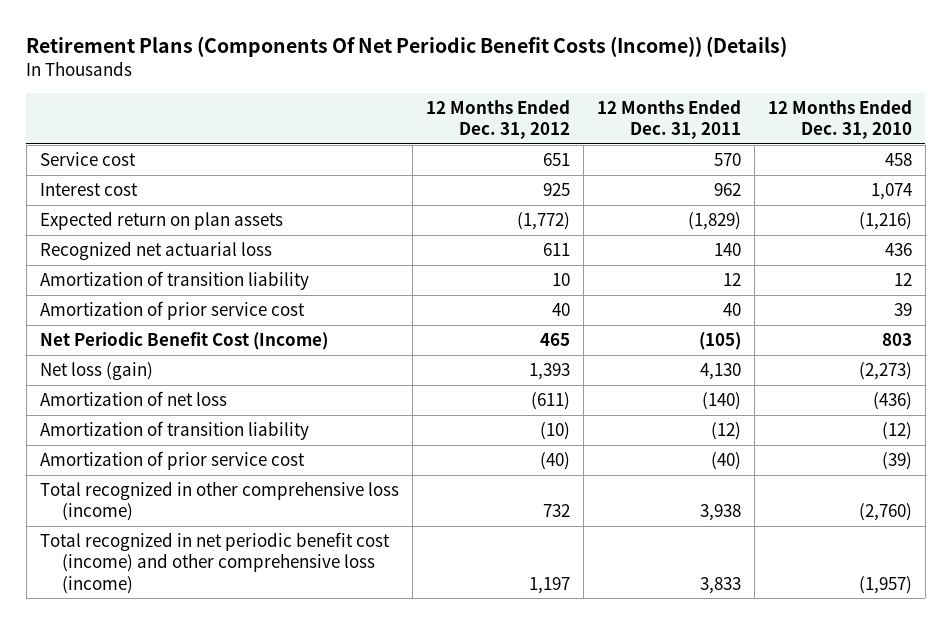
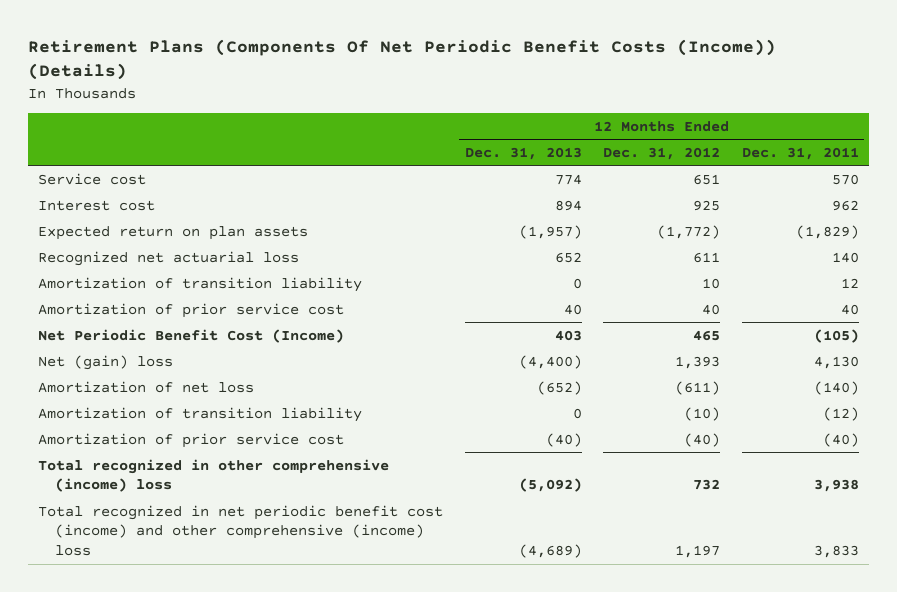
[767,99,912,140] 12 Months Ended Dec. 31, 2010 -> none
none -> [464,146,582,160] Dec. 31, 2013
[39,361,153,380] Net loss (gain) -> [38,354,174,370] Net (gain) loss
[39,480,399,522] Total recognized in other comprehensive loss (income) -> [38,458,390,493] Total recognized in other comprehensive (income) loss
[39,531,390,594] Total recognized in net periodic benefit cost (income) and other comprehensive loss (income) -> [38,504,444,557] Total recognized in net periodic benefit cost (income) and other comprehensive (income) loss

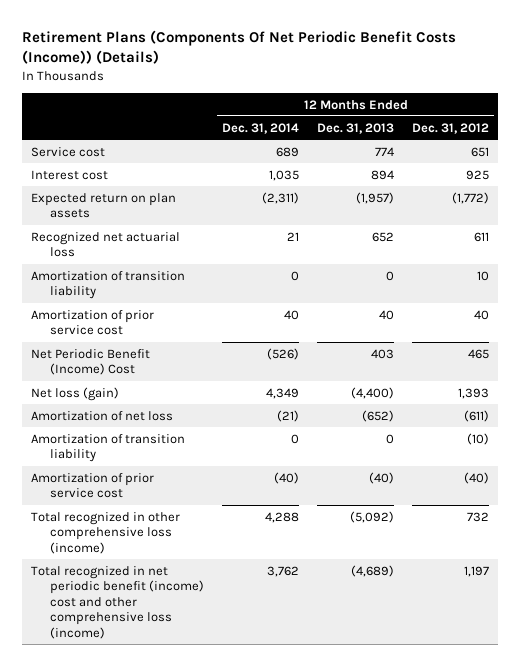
[741,146,859,160] Dec. 31, 2011 -> none
none -> [221,122,299,134] Dec. 31, 2014
[38,328,345,343] Net Periodic Benefit Cost (Income) -> [30,348,150,376] Net Periodic Benefit (Income) Cost
[38,354,174,370] Net (gain) loss -> [30,386,119,401] Net loss (gain)
[38,458,390,493] Total recognized in other comprehensive (income) loss -> [30,511,180,554] Total recognized in other comprehensive loss (income)
[38,504,444,557] Total recognized in net periodic benefit cost (income) and other comprehensive (income) loss -> [30,565,204,639] Total recognized in net periodic benefit (income) cost and other comprehensive loss (income)

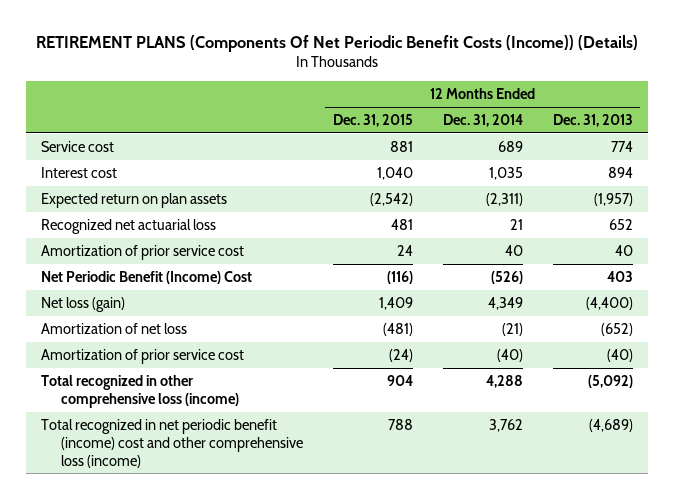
[21,30,456,65] Retirement Plans (Components Of Net Periodic Benefit Costs (Income)) (Details) -> [35,34,638,52] RETIREMENT PLANS (Components Of Net Periodic Benefit Costs (Income)) (Details)
[412,122,490,134] Dec. 31, 2012 -> none
none -> [332,114,413,128] Dec. 31, 2015
[30,270,185,300] Amortization of transition liability -> none
[30,433,185,463] Amortization of transition liability -> none

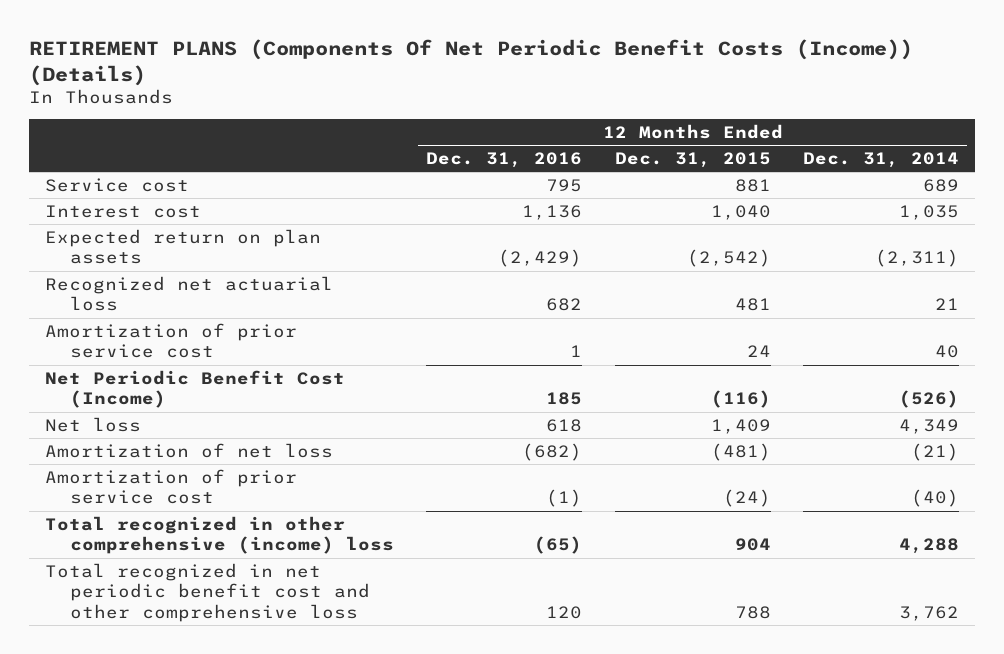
[552,114,633,128] Dec. 31, 2013 -> none
none -> [426,151,583,168] Dec. 31, 2016
[40,270,252,284] Net Periodic Benefit (Income) Cost -> [45,369,346,409] Net Periodic Benefit Cost (Income)
[40,296,125,312] Net loss (gain) -> [45,416,142,432] Net loss
[40,374,239,408] Total recognized in other comprehensive loss (income) -> [45,515,395,555] Total recognized in other comprehensive (income) loss
[40,418,303,468] Total recognized in net periodic benefit (income) cost and other comprehensive loss (income) -> [45,562,371,623] Total recognized in net periodic benefit cost and other comprehensive loss

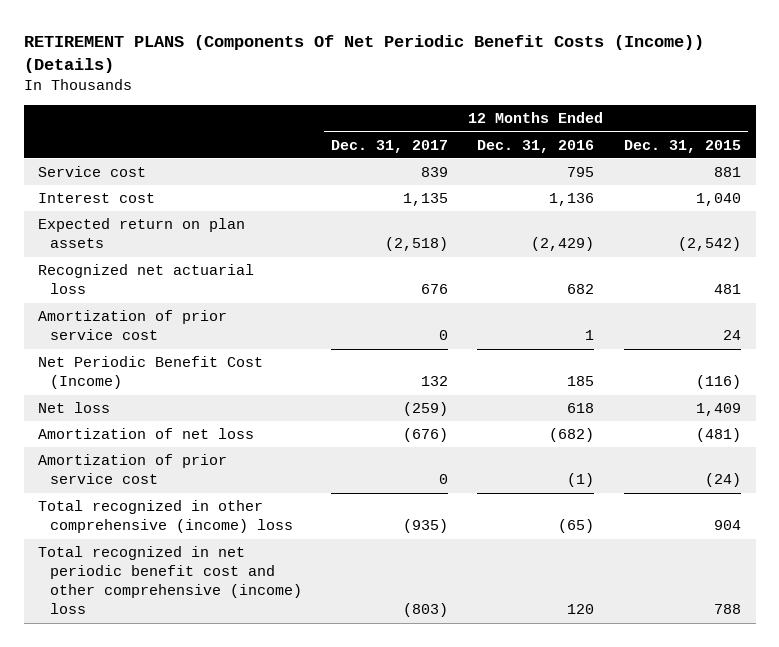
[803,151,960,168] Dec. 31, 2014 -> none
none -> [330,139,448,153] Dec. 31, 2017
[45,562,371,623] Total recognized in net periodic benefit cost and other comprehensive loss -> [38,546,302,615] Total recognized in net periodic benefit cost and other comprehensive (income) loss

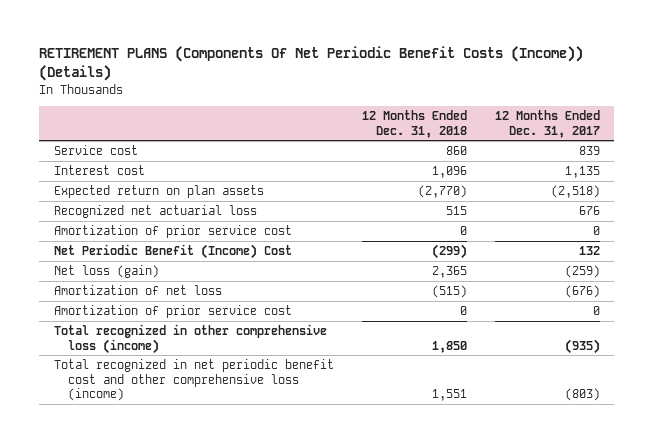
[477,139,595,153] Dec. 31, 2016 -> none
[623,139,741,153] Dec. 31, 2015 -> none
none -> [361,110,467,138] 12 Months Ended Dec. 31, 2018
[38,356,264,390] Net Periodic Benefit Cost (Income) -> [53,244,292,260] Net Periodic Benefit (Income) Cost
[38,402,111,414] Net loss -> [53,265,159,279] Net loss (gain)
[38,500,293,534] Total recognized in other comprehensive (income) loss -> [53,324,327,354] Total recognized in other comprehensive loss (income)
[38,546,302,615] Total recognized in net periodic benefit cost and other comprehensive (income) loss -> [53,359,334,402] Total recognized in net periodic benefit cost and other comprehensive loss (income)

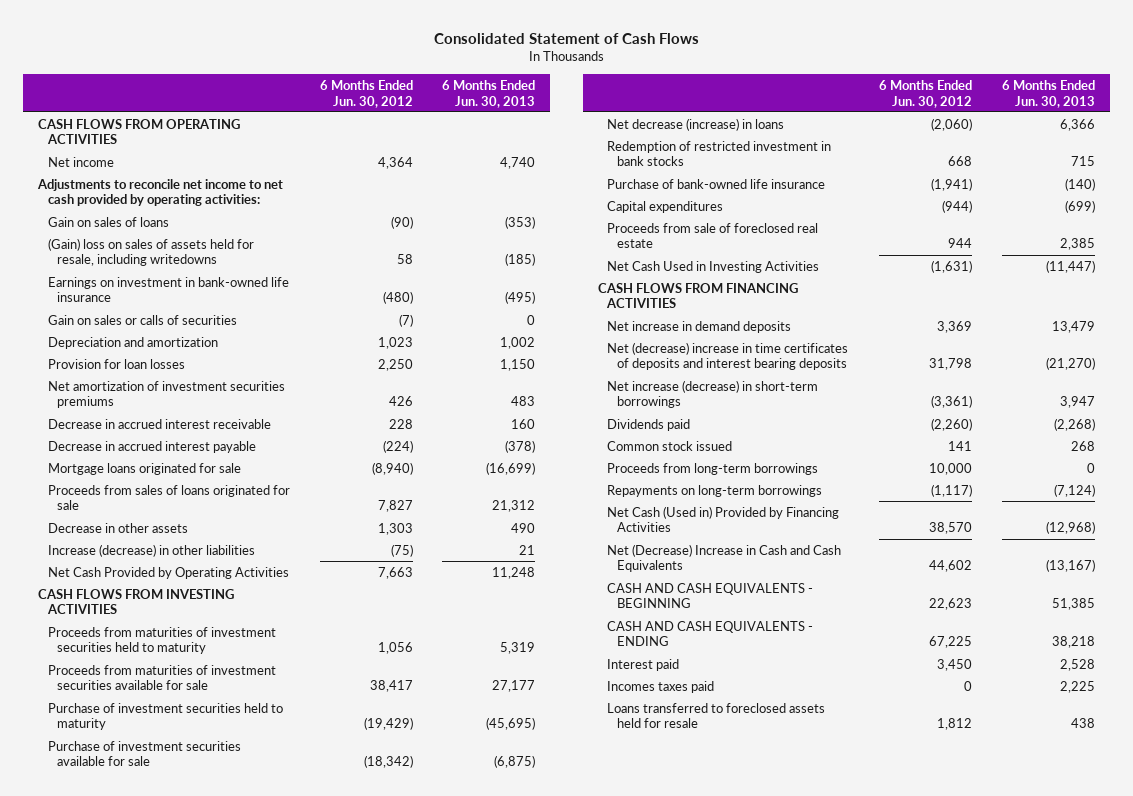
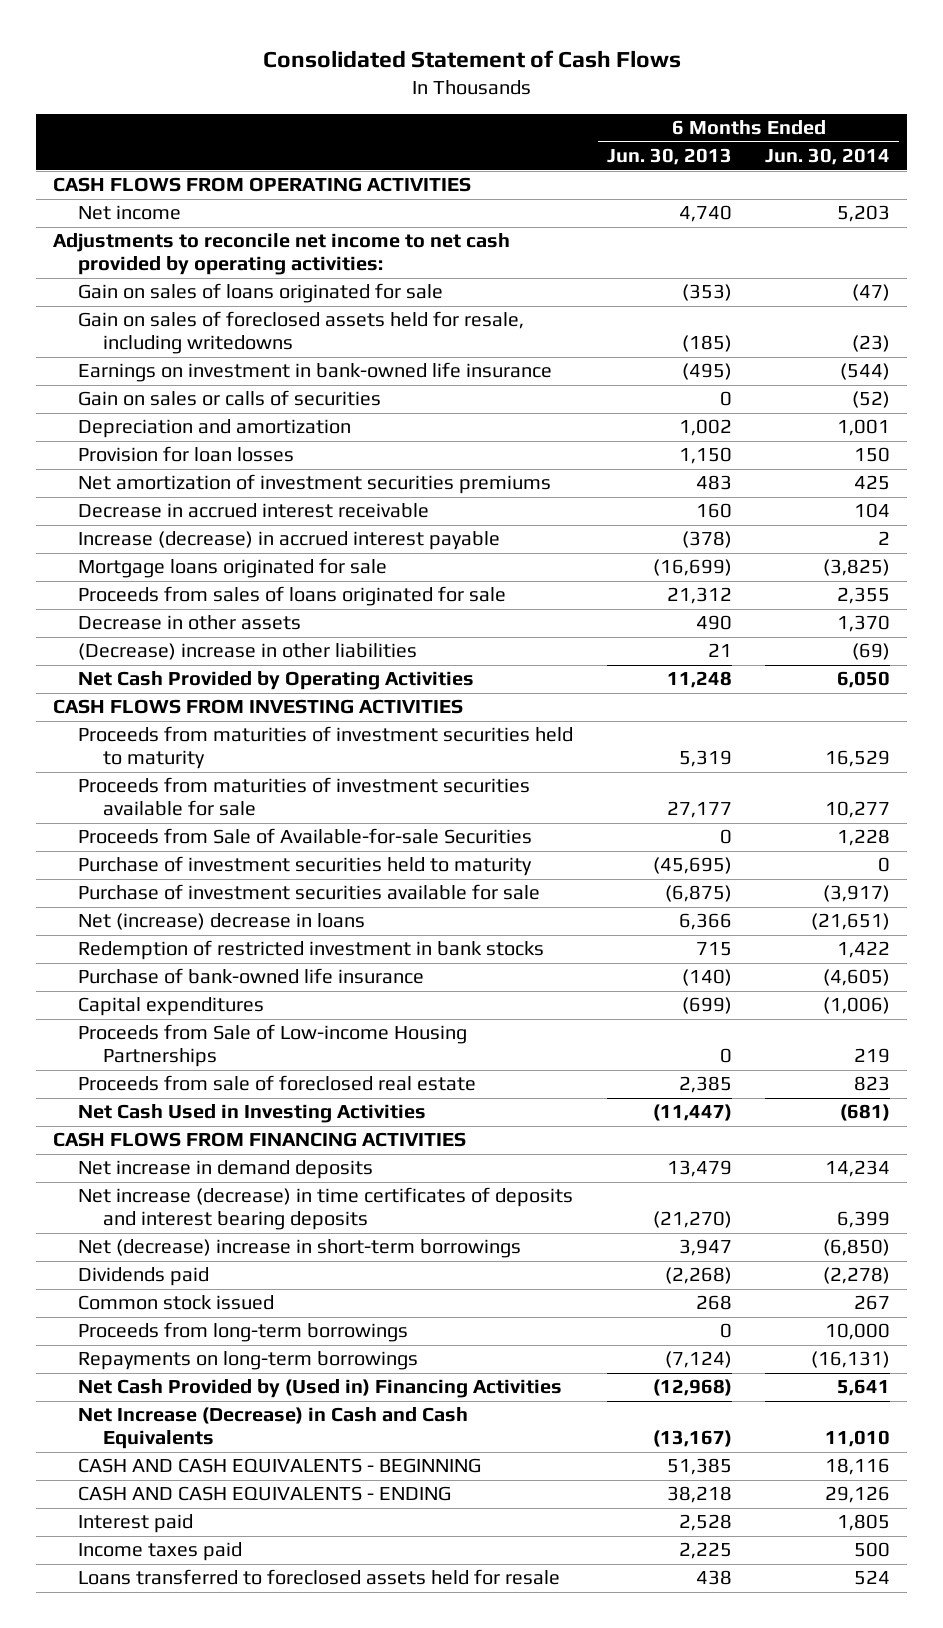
[319,80,413,108] 6 Months Ended Jun. 30, 2012 -> none
none -> [765,148,891,166] Jun. 30, 2014
[47,216,169,227] Gain on sales of loans -> [78,283,444,304] Gain on sales of loans originated for sale
[47,237,254,267] (Gain) loss on sales of assets held for resale, including writedowns -> [78,311,525,355] Gain on sales of foreclosed assets held for resale, including writedowns
[47,440,256,453] Decrease in accrued interest payable -> [78,531,501,551] Increase (decrease) in accrued interest payable
[47,543,255,557] Increase (decrease) in other liabilities -> [78,643,418,661] (Decrease) increase in other liabilities
none -> [78,828,533,845] Proceeds from Sale of Available-for-sale Securities
[607,117,785,131] Net decrease (increase) in loans -> [78,913,366,931] Net (increase) decrease in loans
none -> [78,1024,468,1068] Proceeds from Sale of Low-income Housing Partnerships
[607,341,849,371] Net (decrease) increase in time certificates of deposits and interest bearing deposits -> [78,1187,574,1231] Net increase (decrease) in time certificates of deposits and interest bearing deposits
[607,379,819,409] Net increase (decrease) in short-term borrowings -> [78,1239,522,1259] Net (decrease) increase in short-term borrowings
[607,505,840,533] Net Cash (Used in) Provided by Financing Activities -> [78,1379,563,1399] Net Cash Provided by (Used in) Financing Activities
[607,543,842,573] Net (Decrease) Increase in Cash and Cash Equivalents -> [78,1407,469,1450] Net Increase (Decrease) in Cash and Cash Equivalents
[607,680,715,693] Incomes taxes paid -> [78,1542,243,1562] Income taxes paid

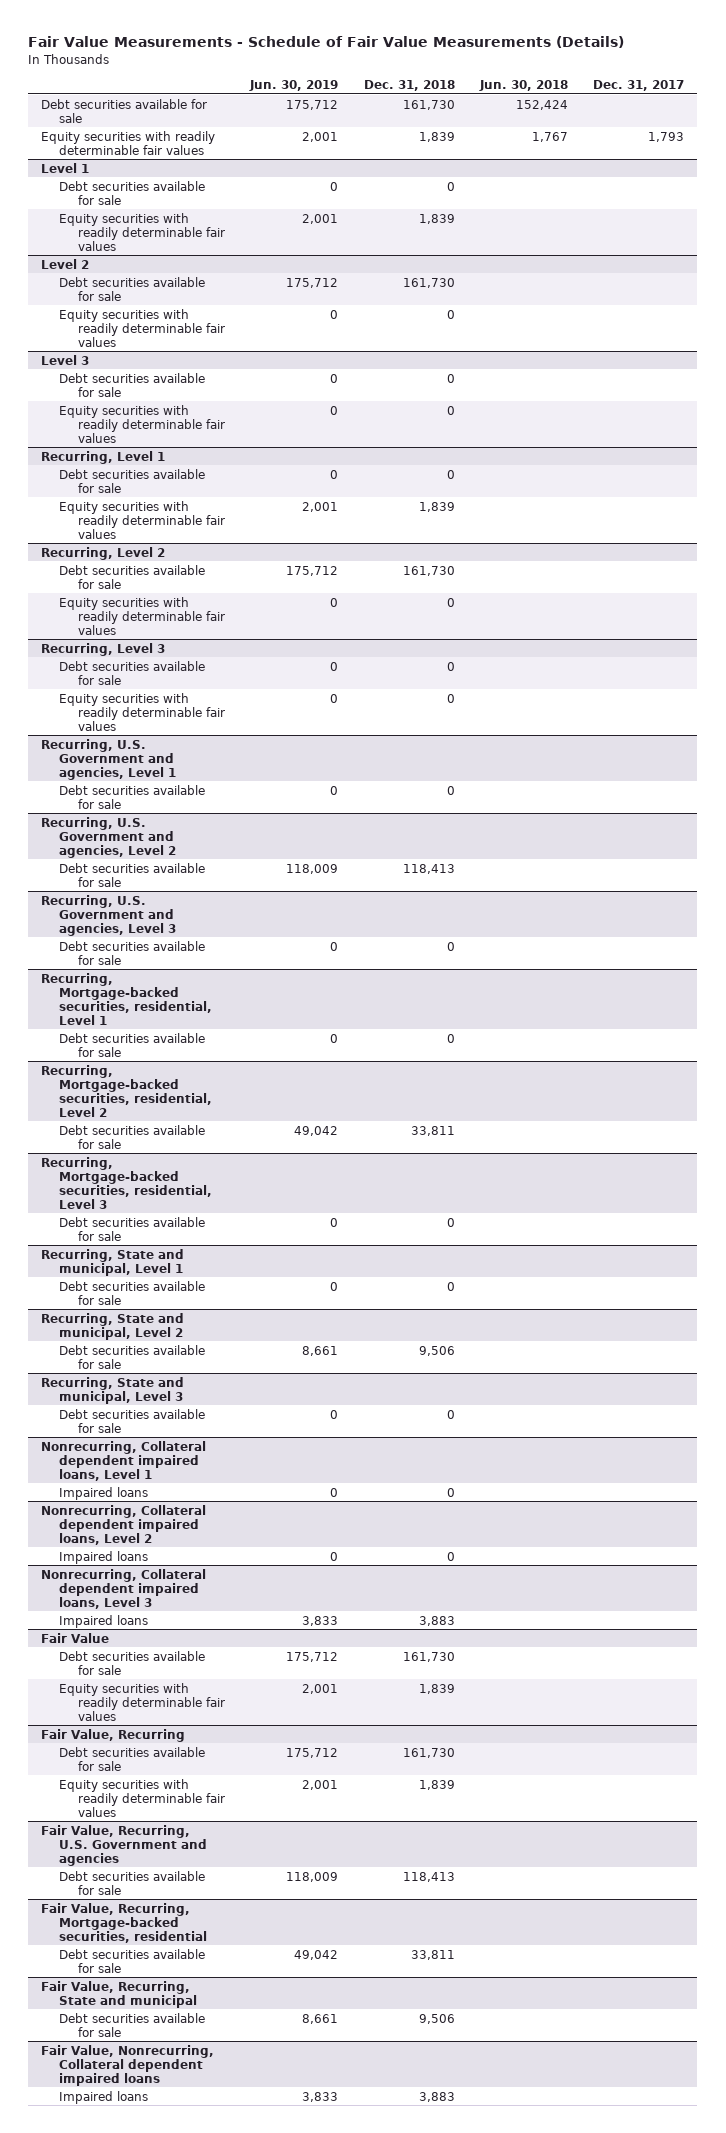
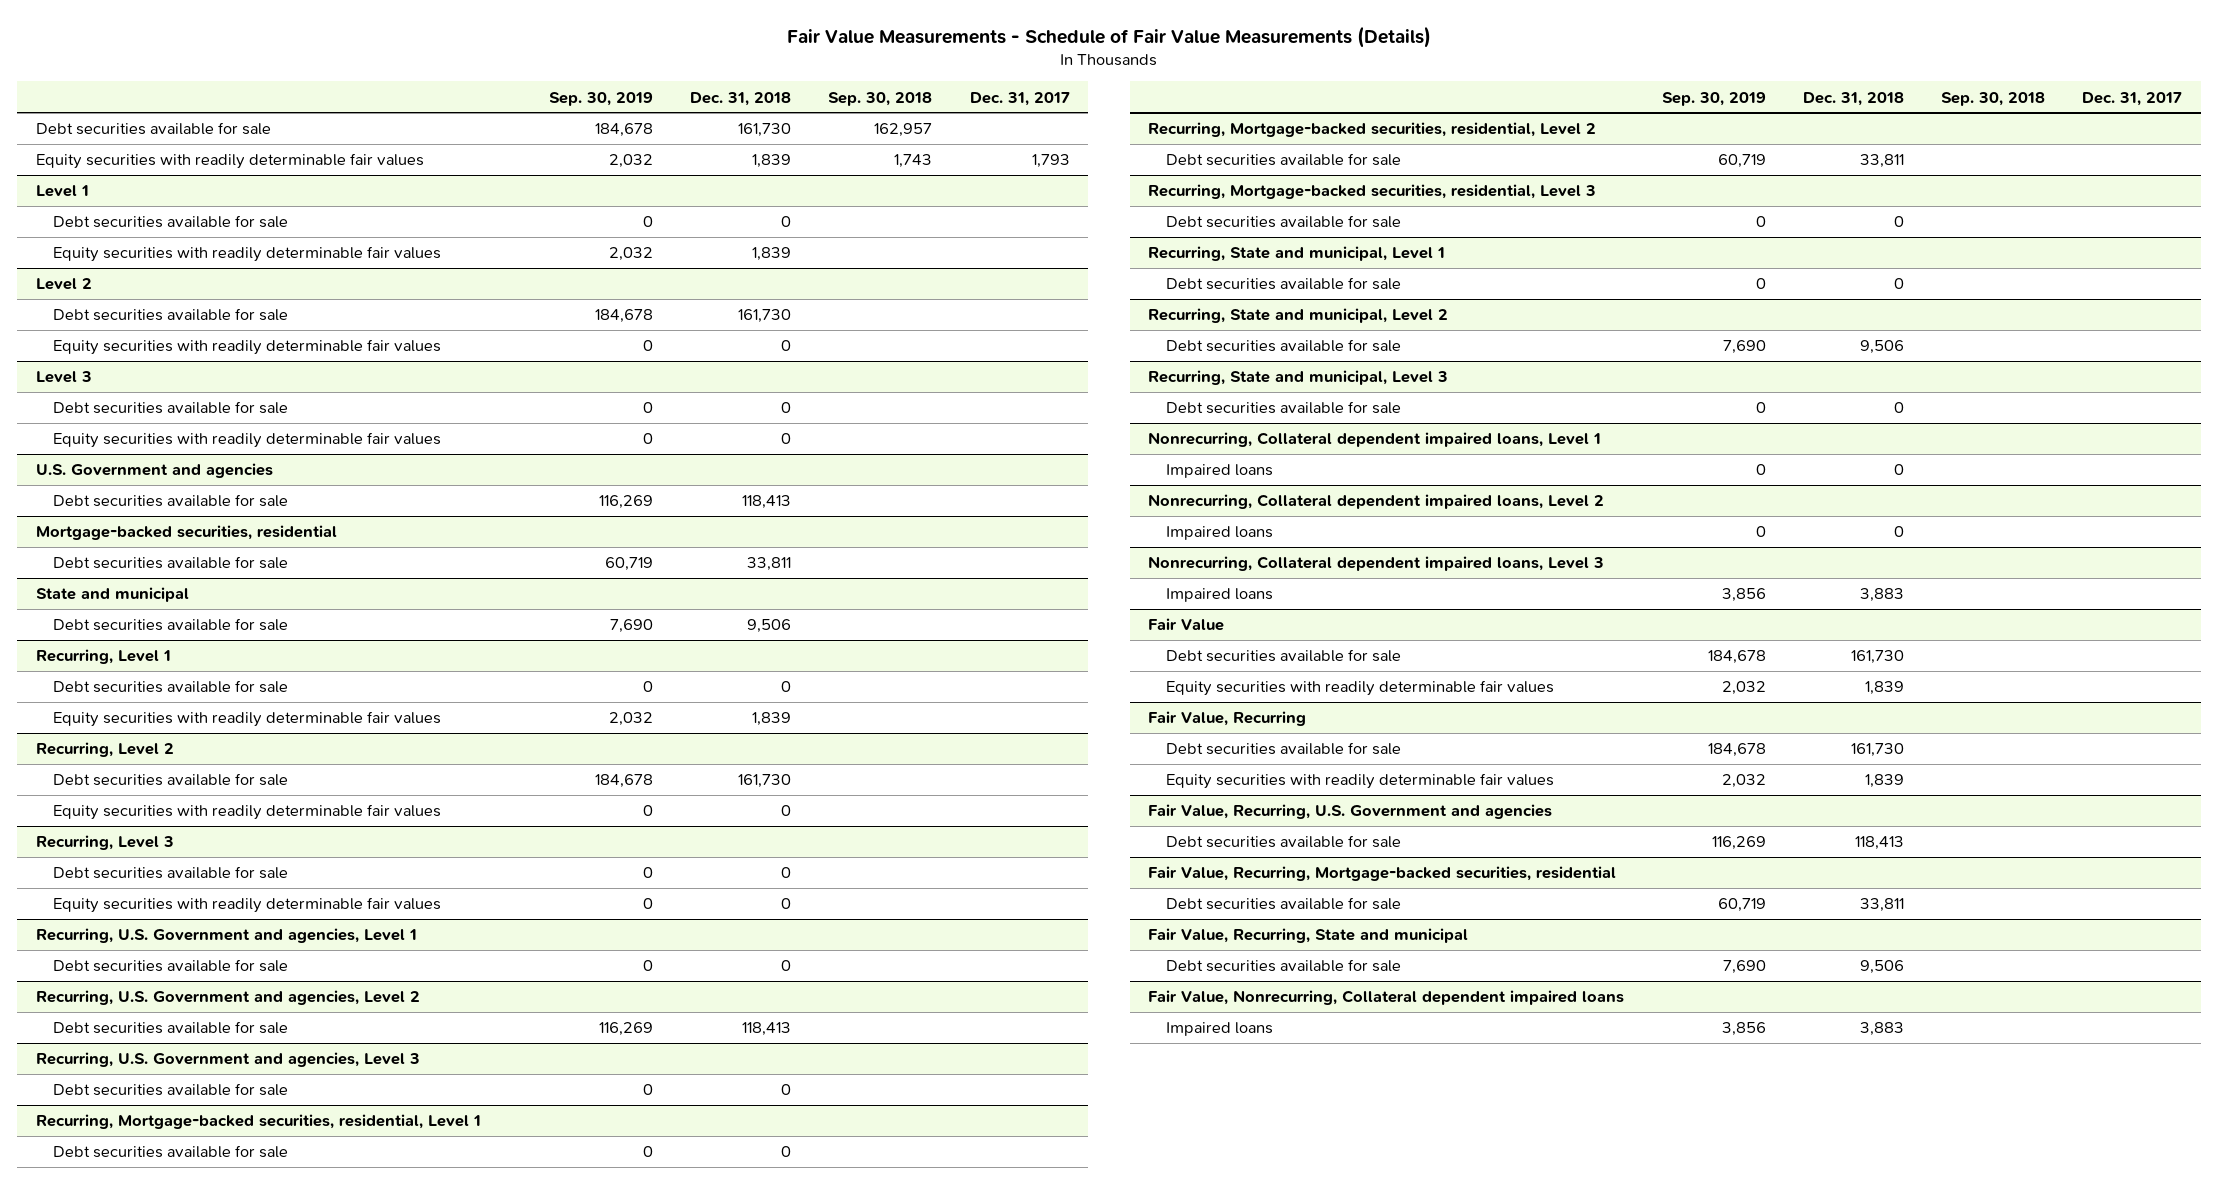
[249,80,339,92] Jun. 30, 2019 -> none
[479,80,569,92] Jun. 30, 2018 -> none
none -> [548,91,653,106] Sep. 30, 2019
none -> [828,91,933,106] Sep. 30, 2018
none -> [35,463,273,479] U.S. Government and agencies
none -> [53,494,289,508] Debt securities available for sale
none -> [35,525,337,541] Mortgage-backed securities, residential
none -> [53,556,289,570] Debt securities available for sale
none -> [35,587,189,603] State and municipal
none -> [53,618,289,632] Debt securities available for sale

